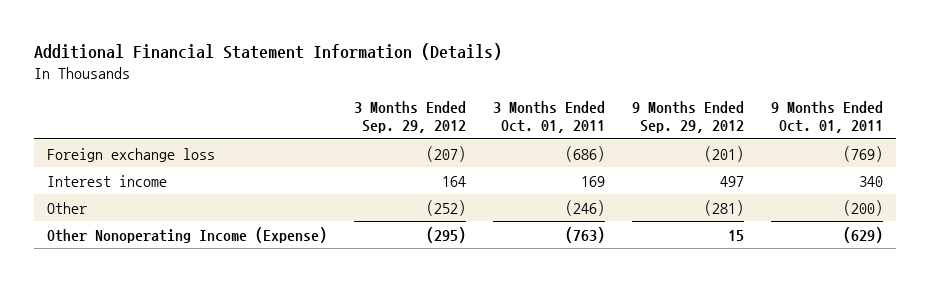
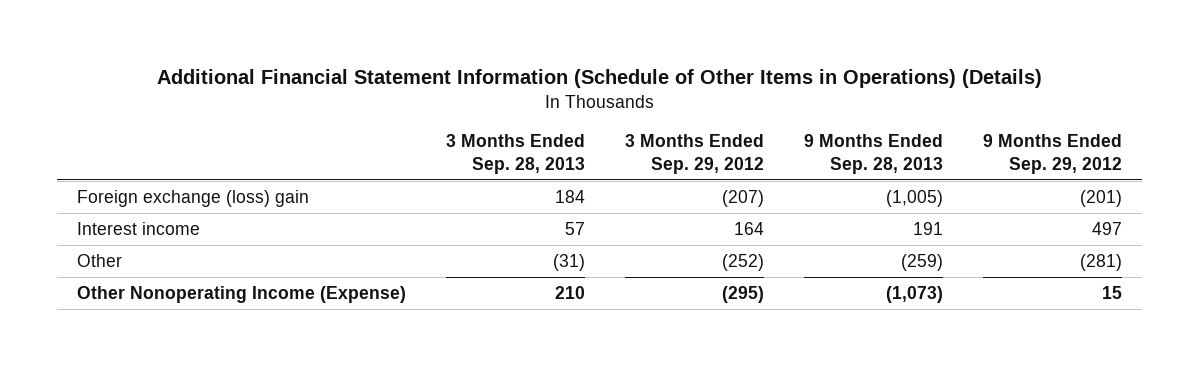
[33,43,502,61] Additional Financial Statement Information (Details) -> [156,69,1042,89] Additional Financial Statement Information (Schedule of Other Items in Operations) (Details)
[492,100,605,133] 3 Months Ended Oct. 01, 2011 -> none
[770,100,883,133] 9 Months Ended Oct. 01, 2011 -> none
none -> [446,134,586,174] 3 Months Ended Sep. 28, 2013
none -> [804,134,944,174] 9 Months Ended Sep. 28, 2013
[46,147,215,162] Foreign exchange loss -> [77,189,310,207] Foreign exchange (loss) gain

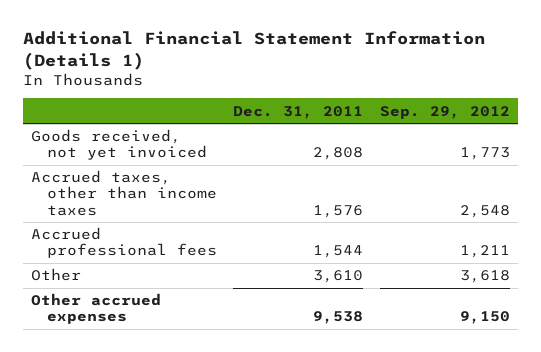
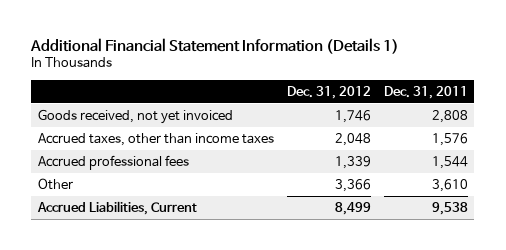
[380,105,511,119] Sep. 29, 2012 -> none
none -> [286,85,371,99] Dec. 31, 2012
[31,293,162,325] Other accrued expenses -> [36,201,197,216] Accrued Liabilities, Current

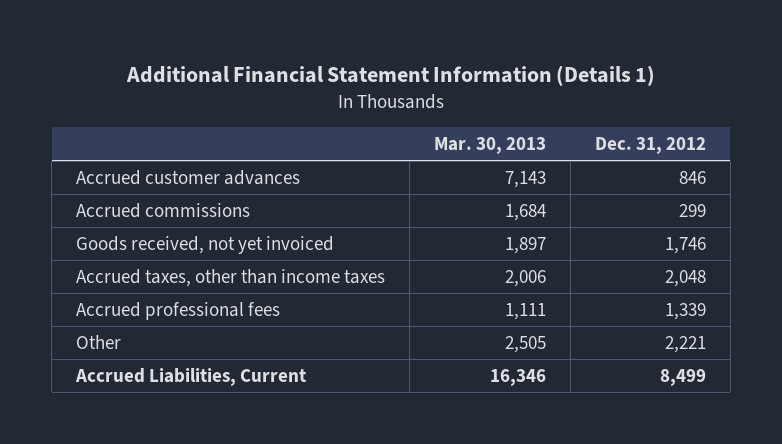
[383,85,468,99] Dec. 31, 2011 -> none
none -> [433,136,546,154] Mar. 30, 2013
none -> [76,170,301,186] Accrued customer advances
none -> [76,203,251,219] Accrued commissions
[334,179,371,193] 3,366 -> [664,336,706,354] 2,221

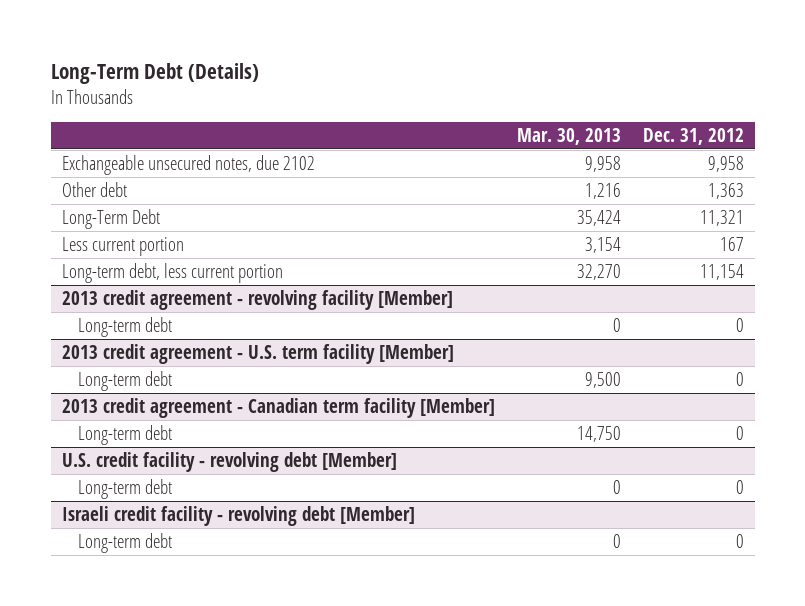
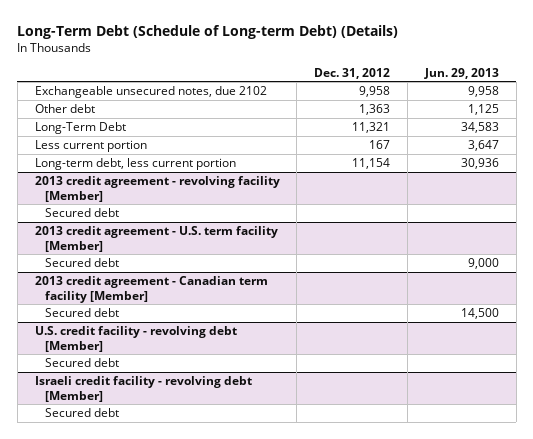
[50,62,259,84] Long-Term Debt (Details) -> [17,24,399,39] Long-Term Debt (Schedule of Long-term Debt) (Details)
[516,127,621,145] Mar. 30, 2013 -> none
none -> [423,67,499,79] Jun. 29, 2013
[78,316,173,337] Long-term debt -> none
none -> [45,208,120,218] Secured debt
[78,370,173,391] Long-term debt -> none
none -> [45,258,120,268] Secured debt
[78,424,173,445] Long-term debt -> none
none -> [45,308,120,318] Secured debt
[78,478,173,499] Long-term debt -> none
none -> [45,358,120,368] Secured debt
[78,532,173,553] Long-term debt -> none
none -> [45,408,120,418] Secured debt

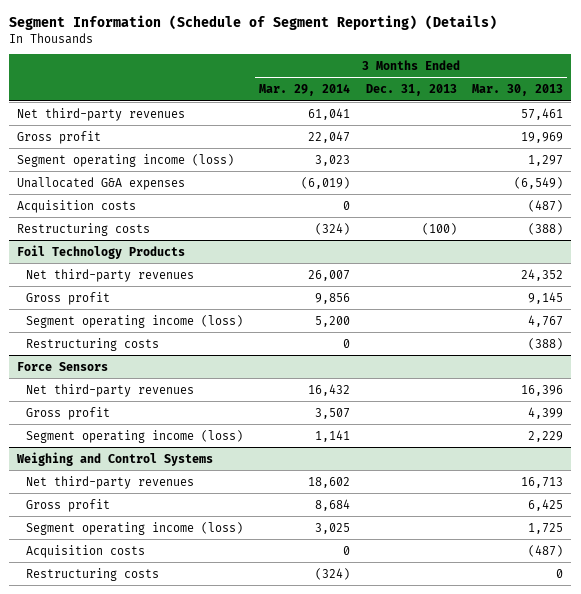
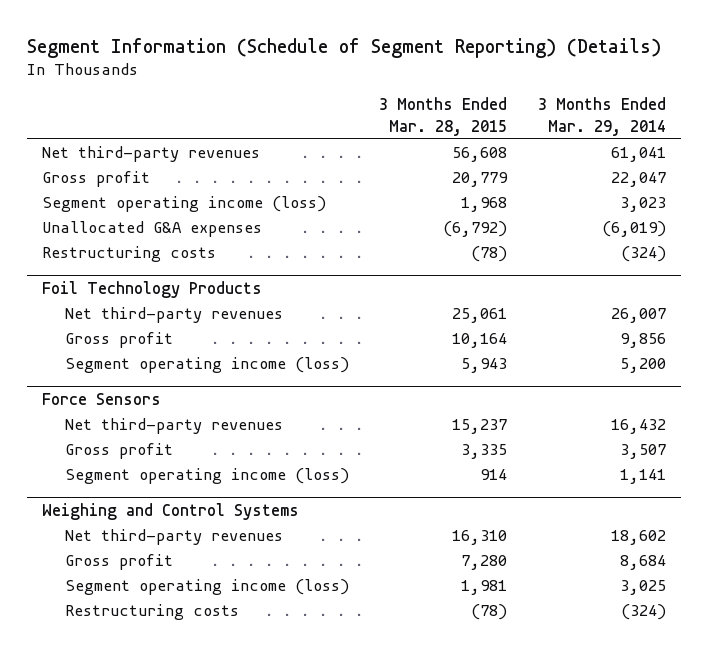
[365,84,457,97] Dec. 31, 2013 -> none
[472,84,564,97] Mar. 30, 2013 -> none
none -> [379,97,508,136] 3 Months Ended Mar. 28, 2015
[17,199,137,213] Acquisition costs -> none
[26,337,160,351] Restructuring costs -> none
[26,544,146,558] Acquisition costs -> none

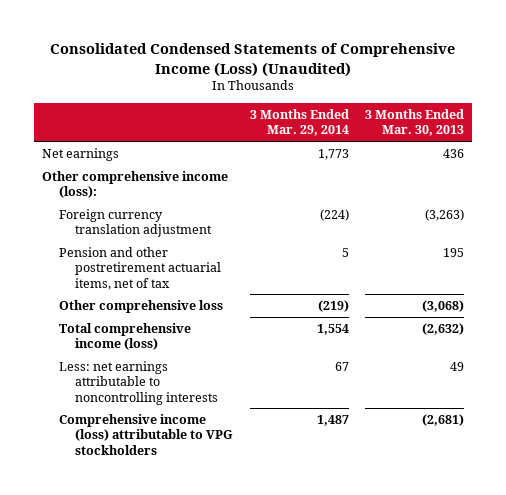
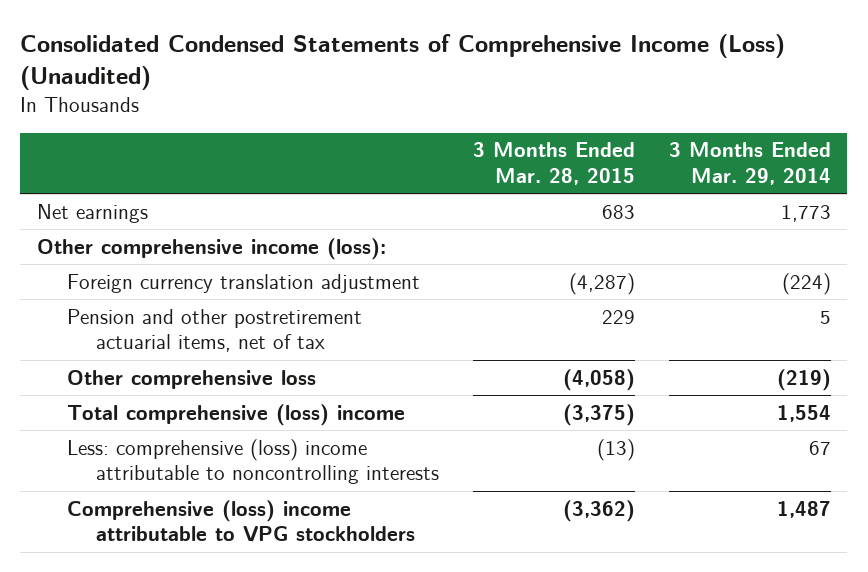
[364,108,464,137] 3 Months Ended Mar. 30, 2013 -> none
none -> [472,142,635,185] 3 Months Ended Mar. 28, 2015
[58,322,191,351] Total comprehensive income (loss) -> [66,403,405,426] Total comprehensive (loss) income
[58,360,219,405] Less: net earnings attributable to noncontrolling interests -> [66,438,440,485] Less: comprehensive (loss) income attributable to noncontrolling interests
[58,413,234,455] Comprehensive income (loss) attributable to VPG stockholders -> [66,499,416,543] Comprehensive (loss) income attributable to VPG stockholders

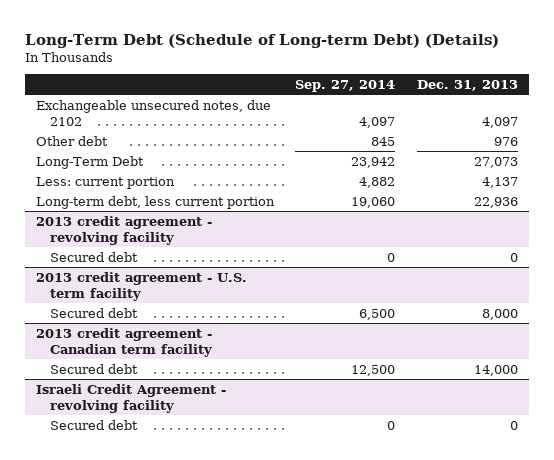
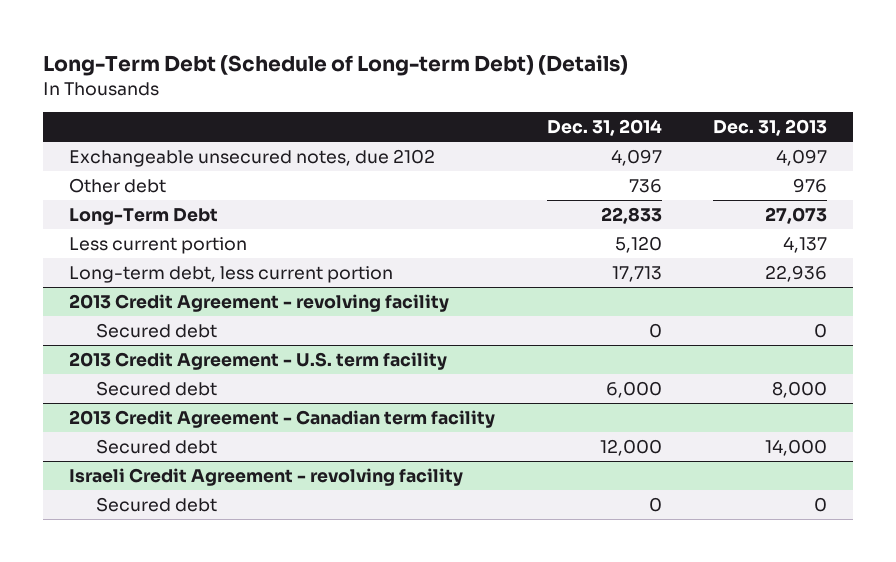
[295,79,396,92] Sep. 27, 2014 -> none
none -> [546,119,662,137] Dec. 31, 2014
[35,176,175,189] Less: current portion -> [69,236,248,254] Less current portion
[35,215,212,245] 2013 credit agreement - revolving facility -> [69,293,450,312] 2013 Credit Agreement - revolving facility
[35,271,247,301] 2013 credit agreement - U.S. term facility -> [69,351,448,370] 2013 Credit Agreement - U.S. term facility
[35,327,212,357] 2013 credit agreement - Canadian term facility -> [69,409,496,428] 2013 Credit Agreement - Canadian term facility

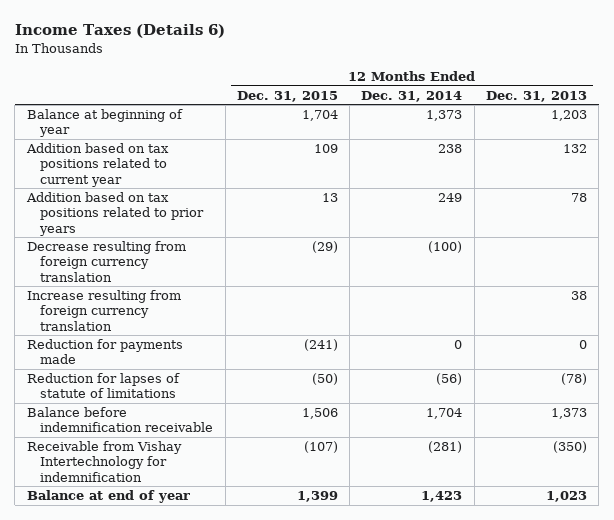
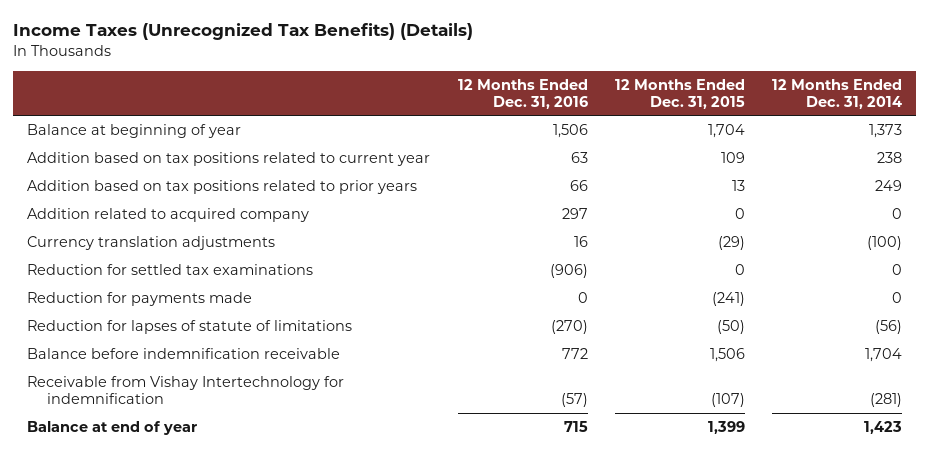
[14,24,225,39] Income Taxes (Details 6) -> [13,23,474,41] Income Taxes (Unrecognized Tax Benefits) (Details)
[486,90,588,102] Dec. 31, 2013 -> none
none -> [457,78,588,109] 12 Months Ended Dec. 31, 2016
[26,290,181,331] Increase resulting from foreign currency translation -> none
none -> [27,208,310,223] Addition related to acquired company
[26,241,186,282] Decrease resulting from foreign currency translation -> [27,236,276,251] Currency translation adjustments
none -> [27,264,314,276] Reduction for settled tax examinations

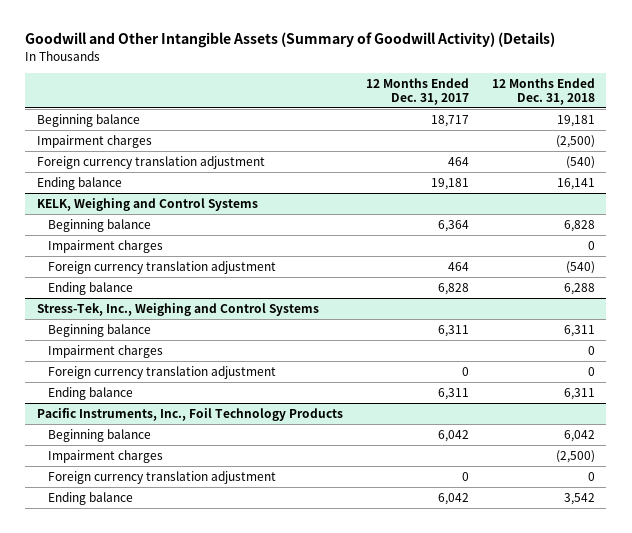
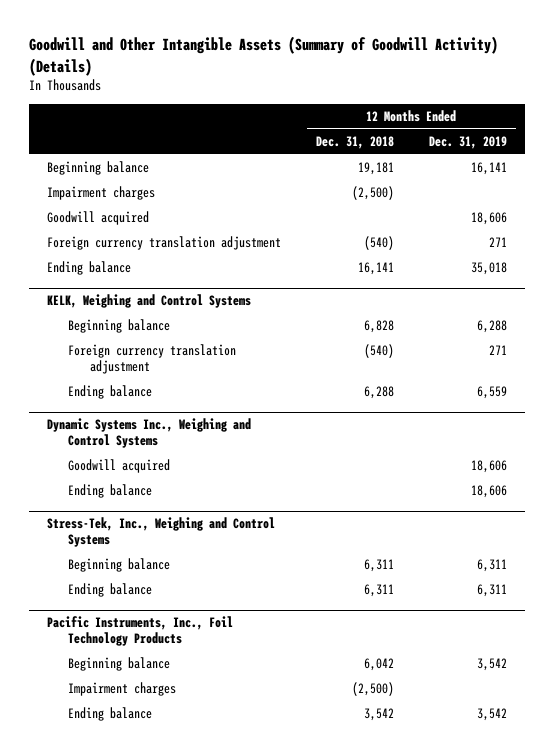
[365,77,469,105] 12 Months Ended Dec. 31, 2017 -> none
none -> [429,136,508,150] Dec. 31, 2019
none -> [46,211,149,226] Goodwill acquired
[48,239,164,253] Impairment charges -> none
none -> [46,418,251,449] Dynamic Systems Inc., Weighing and Control Systems
none -> [68,459,171,474] Goodwill acquired
none -> [68,484,153,499] Ending balance
[48,344,164,358] Impairment charges -> none
[48,365,277,379] Foreign currency translation adjustment -> none
[48,470,277,484] Foreign currency translation adjustment -> none

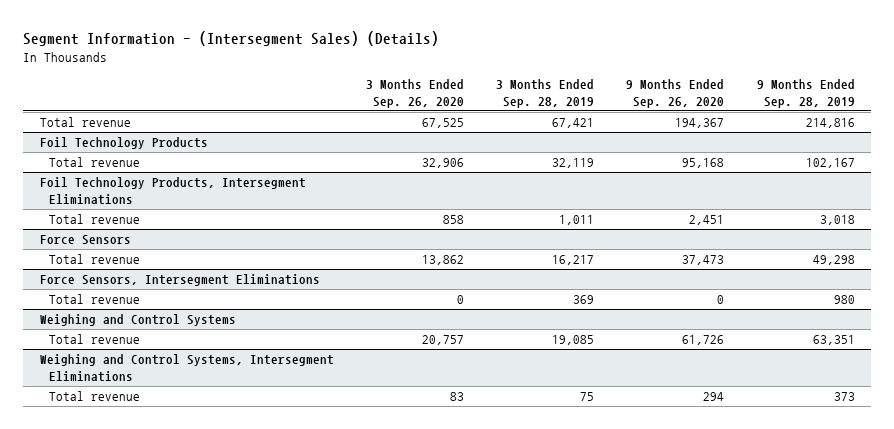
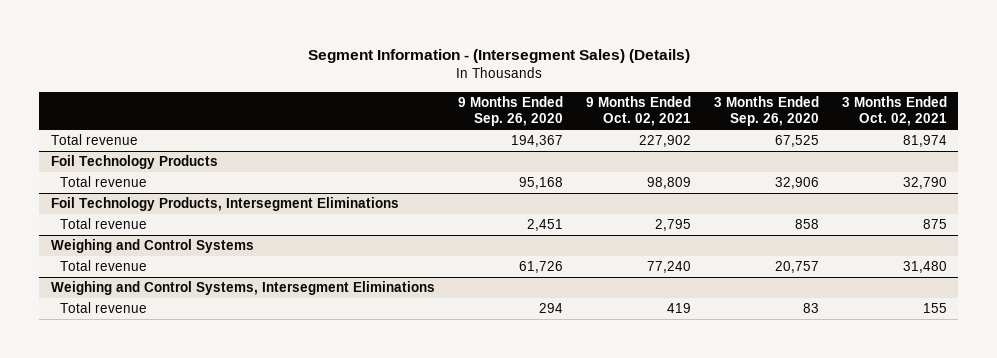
[496,79,595,109] 3 Months Ended Sep. 28, 2019 -> none
[756,79,855,109] 9 Months Ended Sep. 28, 2019 -> none
none -> [585,95,691,127] 9 Months Ended Oct. 02, 2021
none -> [841,95,947,127] 3 Months Ended Oct. 02, 2021
[39,235,131,246] Force Sensors -> none
[49,254,141,265] Total revenue -> none
[39,274,320,287] Force Sensors, Intersegment Eliminations -> none
[49,294,141,305] Total revenue -> none

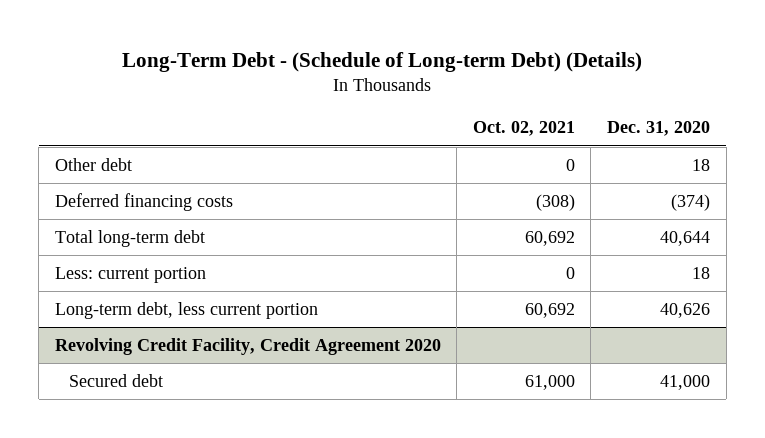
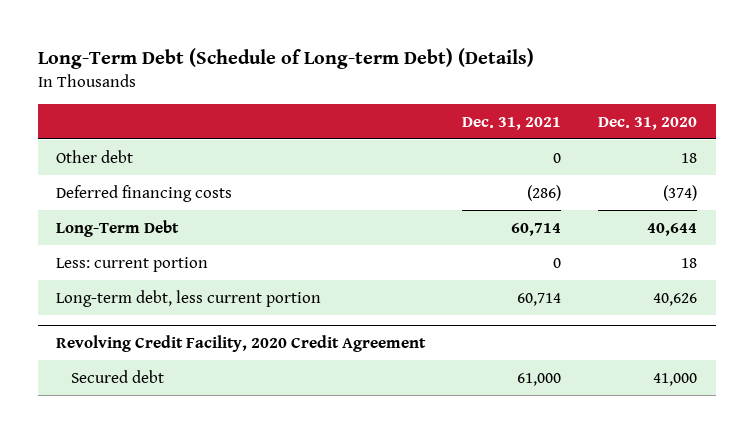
[122,51,643,72] Long-Term Debt - (Schedule of Long-term Debt) (Details) -> [38,48,535,70] Long-Term Debt (Schedule of Long-term Debt) (Details)
[472,121,575,137] Oct. 02, 2021 -> none
none -> [462,116,562,130] Dec. 31, 2021
[54,230,205,248] Total long-term debt -> [56,219,180,237] Long-Term Debt
[54,338,441,356] Revolving Credit Facility, Credit Agreement 2020 -> [56,335,427,353] Revolving Credit Facility, 2020 Credit Agreement

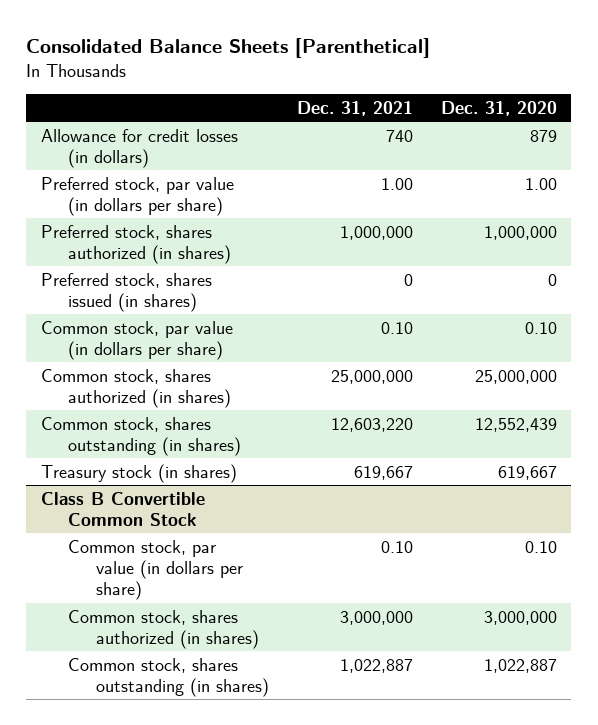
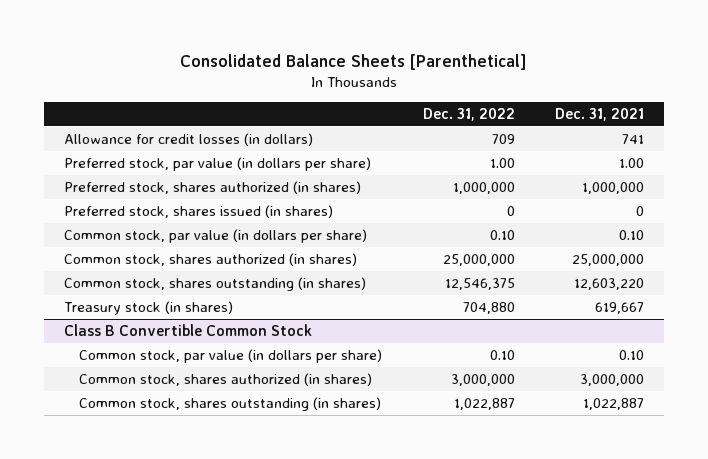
[441,100,558,116] Dec. 31, 2020 -> none
none -> [422,107,515,121] Dec. 31, 2022
[385,129,413,142] 740 -> [622,133,645,144] 741

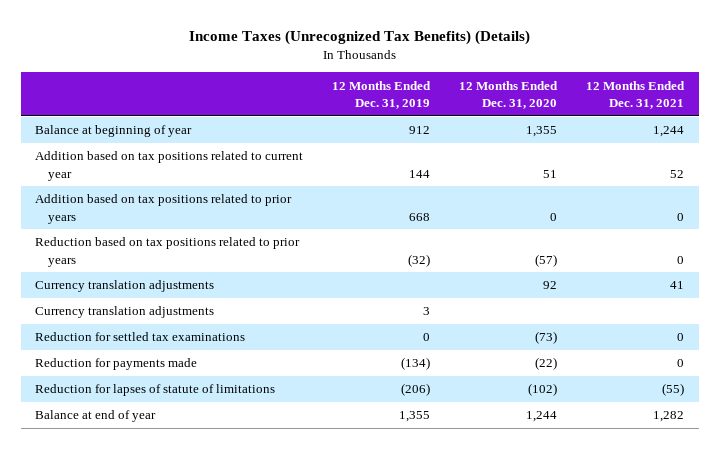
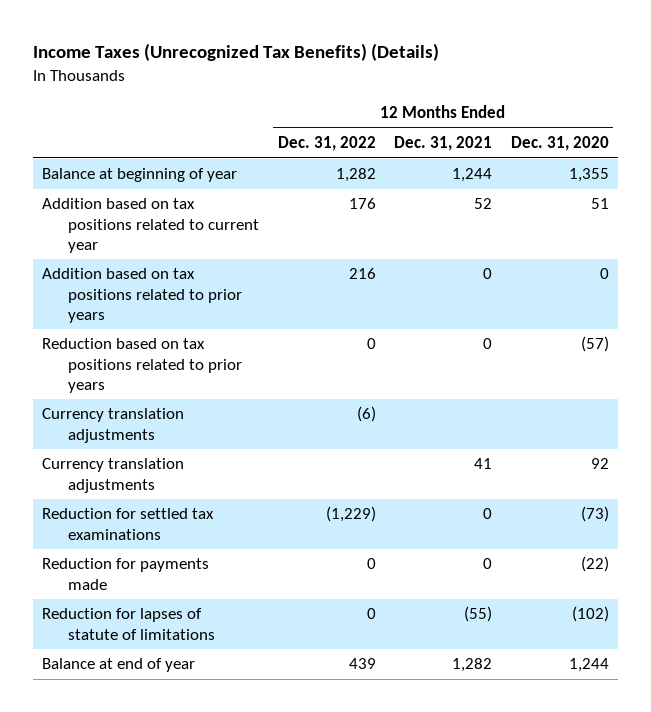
[332,80,432,109] 12 Months Ended Dec. 31, 2019 -> none
none -> [277,135,376,151] Dec. 31, 2022
[35,280,215,293] Currency translation adjustments -> [41,458,184,493] Currency translation adjustments

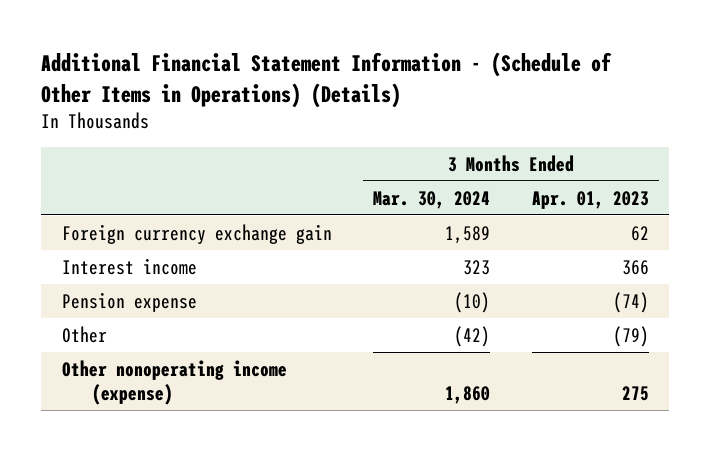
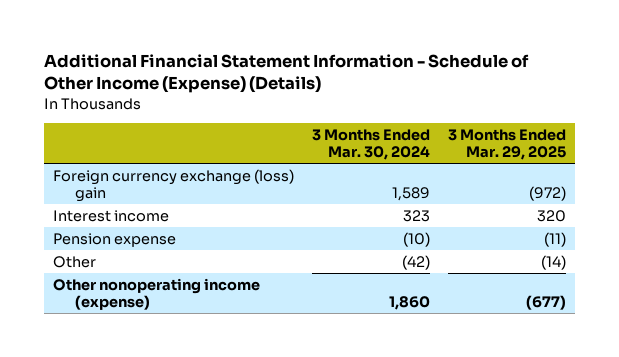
[41,52,613,108] Additional Financial Statement Information - (Schedule of Other Items in Operations) (Details) -> [44,53,530,94] Additional Financial Statement Information - Schedule of Other Income (Expense) (Details)
[531,190,649,209] Apr. 01, 2023 -> none
none -> [447,128,566,161] 3 Months Ended Mar. 29, 2025
[61,223,332,244] Foreign currency exchange gain -> [53,168,295,203] Foreign currency exchange (loss) gain

